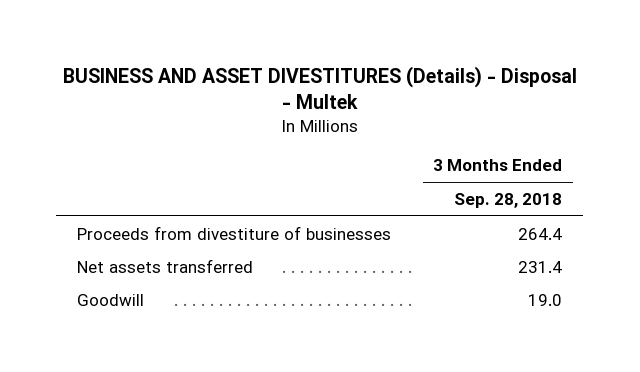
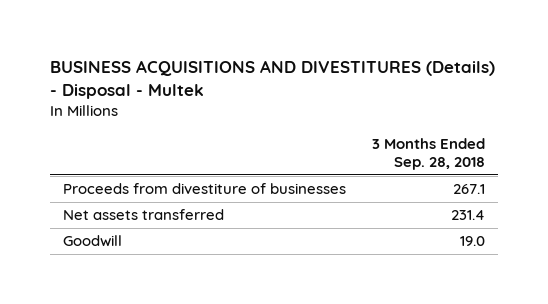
[62,65,577,109] BUSINESS AND ASSET DIVESTITURES (Details) - Disposal - Multek -> [49,59,495,99] BUSINESS ACQUISITIONS AND DIVESTITURES (Details) - Disposal - Multek
[518,227,563,240] 264.4 -> [452,184,485,195] 267.1

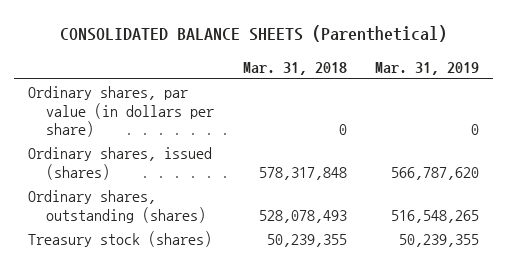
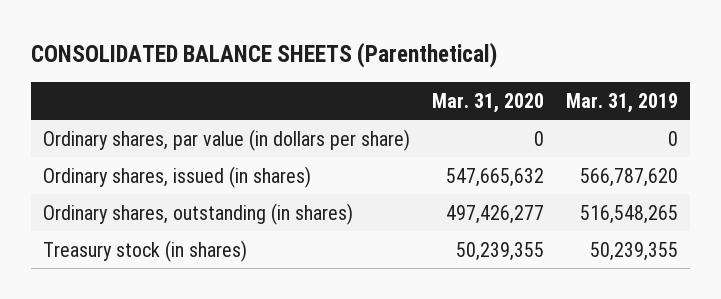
[242,61,347,75] Mar. 31, 2018 -> none
none -> [431,92,544,113] Mar. 31, 2020
[28,147,213,180] Ordinary shares, issued (shares) -> [42,165,311,188] Ordinary shares, issued (in shares)
[28,190,207,223] Ordinary shares, outstanding (shares) -> [42,202,353,225] Ordinary shares, outstanding (in shares)
[28,231,213,248] Treasury stock (shares) -> [42,239,247,262] Treasury stock (in shares)

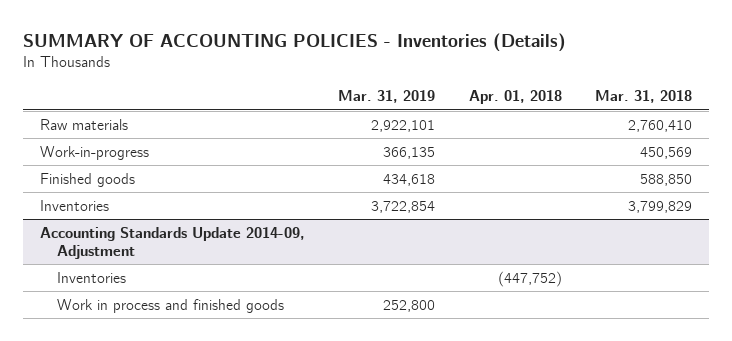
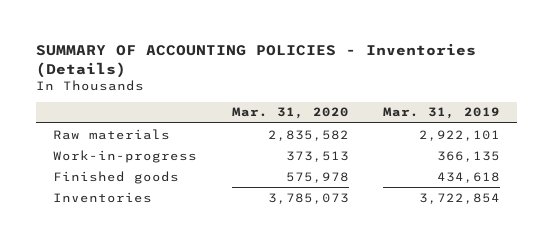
[468,90,562,105] Apr. 01, 2018 -> none
[595,90,693,104] Mar. 31, 2018 -> none
none -> [231,107,349,120] Mar. 31, 2020
[39,226,305,260] Accounting Standards Update 2014-09, Adjustment -> none
[57,271,127,283] Inventories -> none
[57,298,285,313] Work in process and finished goods -> none

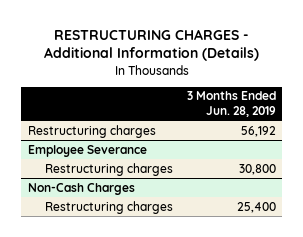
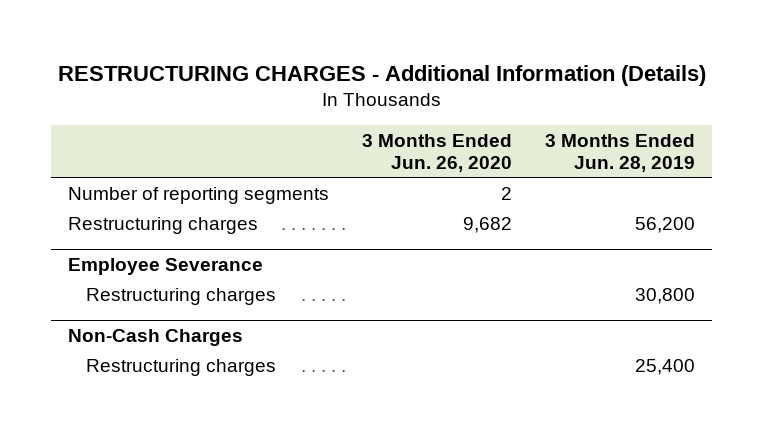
none -> [362,133,513,172] 3 Months Ended Jun. 26, 2020
none -> [68,186,330,204] Number of reporting segments
[240,125,276,137] 56,192 -> [635,216,696,233] 56,200

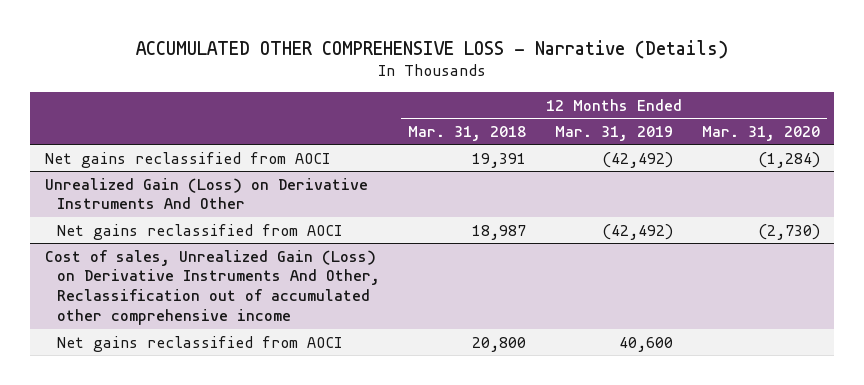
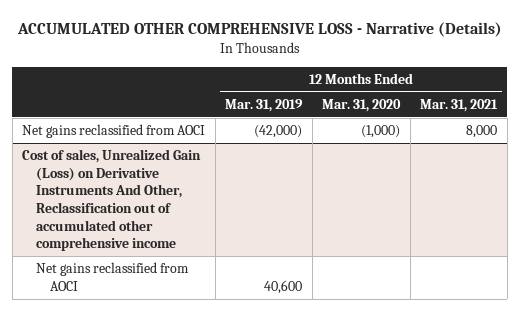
[408,125,527,141] Mar. 31, 2018 -> none
none -> [420,98,499,112] Mar. 31, 2021
[44,177,368,210] Unrealized Gain (Loss) on Derivative Instruments And Other -> none
[56,223,342,240] Net gains reclassified from AOCI -> none
[602,151,674,168] (42,492) -> [254,125,303,139] (42,000)
[757,151,820,168] (1,284) -> [361,125,401,139] (1,000)

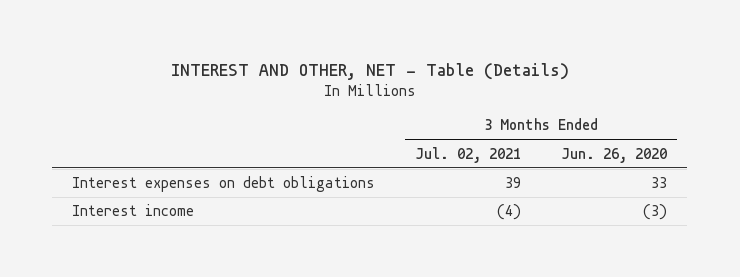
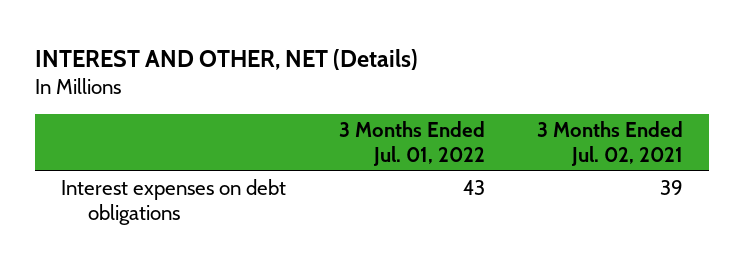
[170,62,569,80] INTEREST AND OTHER, NET - Table (Details) -> [34,48,418,70] INTEREST AND OTHER, NET (Details)
[561,147,668,163] Jun. 26, 2020 -> none
none -> [338,121,485,166] 3 Months Ended Jul. 01, 2022
[72,204,195,217] Interest income -> none

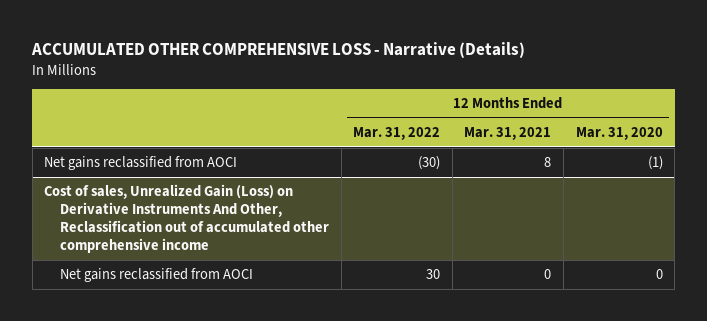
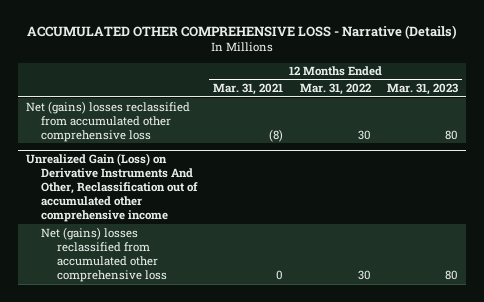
[575,127,663,141] Mar. 31, 2020 -> none
none -> [386,83,458,96] Mar. 31, 2023
[44,156,238,171] Net gains reclassified from AOCI -> [26,100,191,142] Net (gains) losses reclassified from accumulated other comprehensive loss
[418,156,441,171] (30) -> [357,129,371,140] 30
[544,157,552,168] 8 -> [269,128,284,142] (8)
[44,184,329,254] Cost of sales, Unrealized Gain (Loss) on Derivative Instruments And Other, Reclassification out of accumulated other comprehensive income -> [26,152,199,223] Unrealized Gain (Loss) on Derivative Instruments And Other, Reclassification out of accumulated other comprehensive income
[59,268,253,283] Net gains reclassified from AOCI -> [41,226,167,283] Net (gains) losses reclassified from accumulated other comprehensive loss

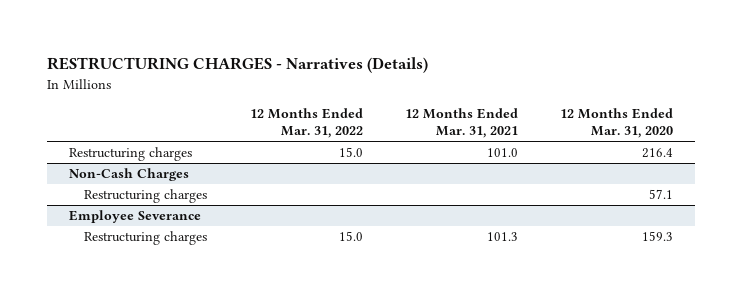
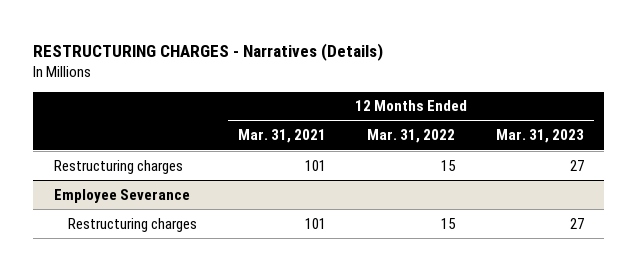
[560,108,674,139] 12 Months Ended Mar. 31, 2020 -> none
none -> [495,129,584,144] Mar. 31, 2023
[68,168,189,182] Non-Cash Charges -> none
[84,189,208,204] Restructuring charges -> none
[338,147,363,158] 15.0 -> [440,159,456,171] 15
[487,148,519,158] 101.0 -> [304,159,326,171] 101
[338,231,363,242] 15.0 -> [440,217,456,229] 15
[487,232,519,242] 101.3 -> [304,217,326,229] 101

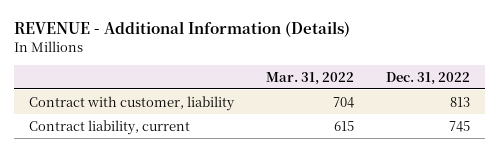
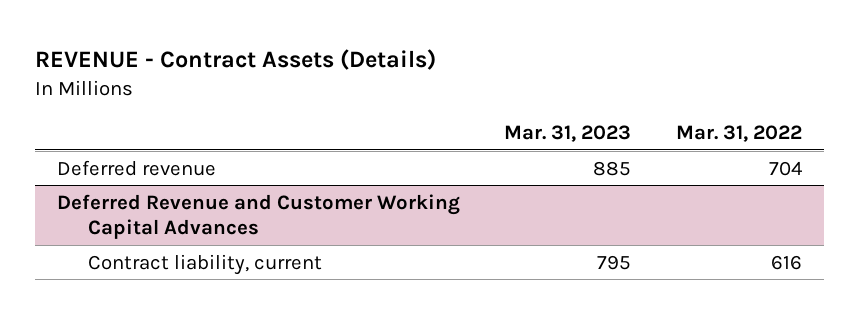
[13,21,350,38] REVENUE - Additional Information (Details) -> [35,49,437,71] REVENUE - Contract Assets (Details)
[385,71,470,85] Dec. 31, 2022 -> none
none -> [504,124,632,142] Mar. 31, 2023
[29,95,236,111] Contract with customer, liability -> [57,159,217,176] Deferred revenue
none -> [57,193,461,239] Deferred Revenue and Customer Working Capital Advances
[333,120,354,131] 615 -> [770,254,802,270] 616

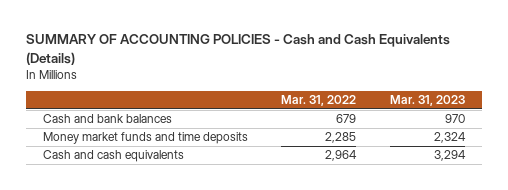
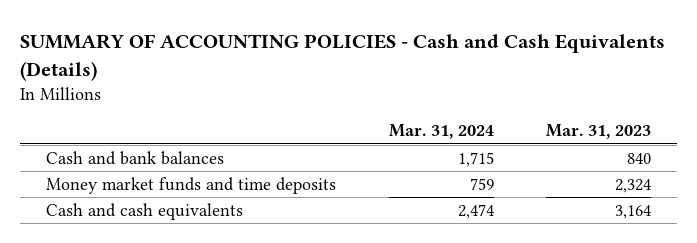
[281,95,357,107] Mar. 31, 2022 -> none
none -> [388,124,494,140] Mar. 31, 2024
[444,114,465,124] 970 -> [626,152,651,164] 840
[433,150,466,162] 3,294 -> [614,204,651,219] 3,164

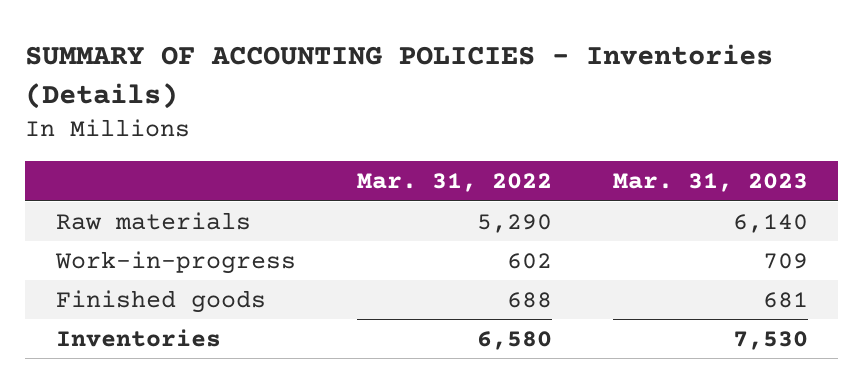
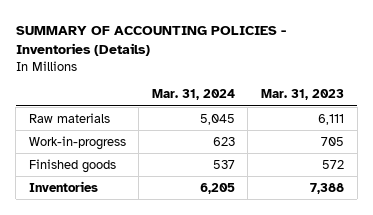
[356,173,552,193] Mar. 31, 2022 -> none
none -> [151,89,235,101] Mar. 31, 2024
[732,213,808,233] 6,140 -> [318,113,345,125] 6,111
[762,252,808,269] 709 -> [321,136,345,146] 705
[762,291,808,308] 681 -> [322,159,345,169] 572
[732,330,808,350] 7,530 -> [310,182,345,194] 7,388

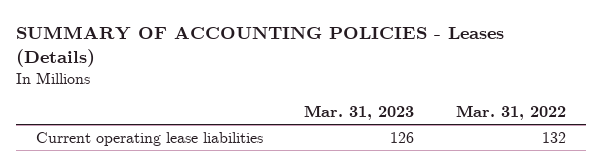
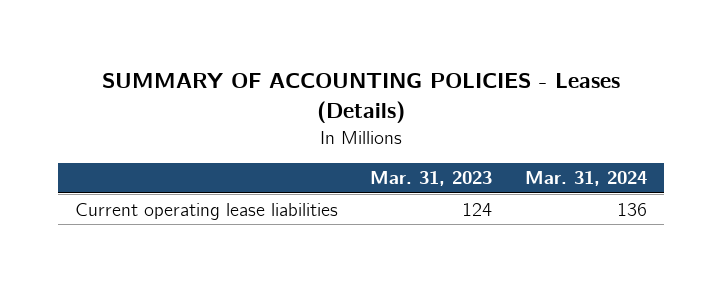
[455,105,566,121] Mar. 31, 2022 -> none
none -> [525,171,648,187] Mar. 31, 2024
[390,131,415,143] 126 -> [462,202,493,216] 124

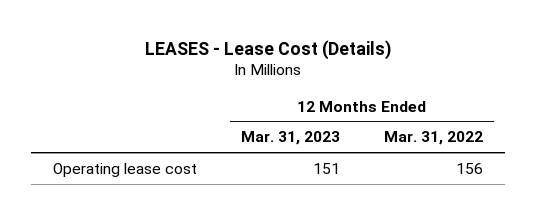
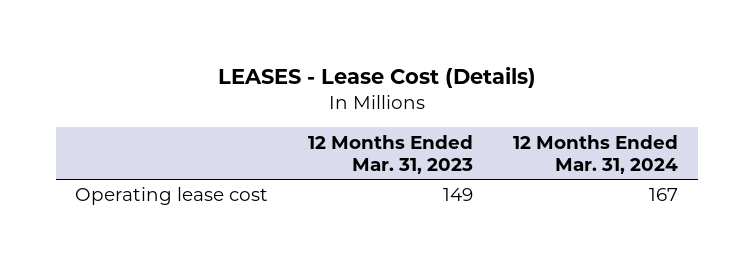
[384,131,484,146] Mar. 31, 2022 -> none
none -> [513,134,679,174] 12 Months Ended Mar. 31, 2024
[312,162,340,174] 151 -> [443,188,474,202] 149

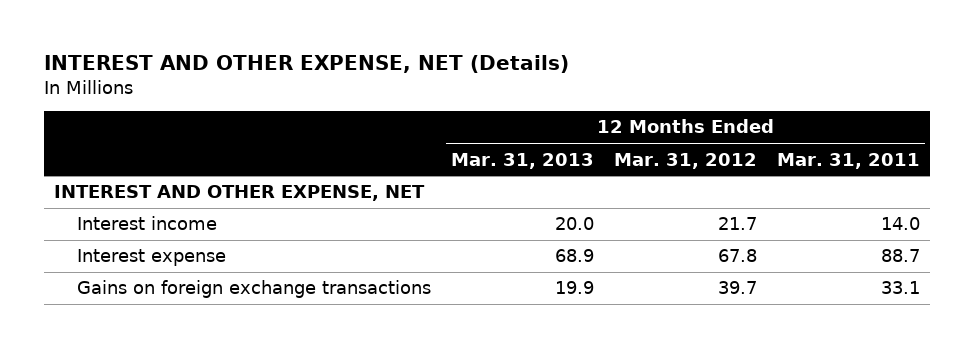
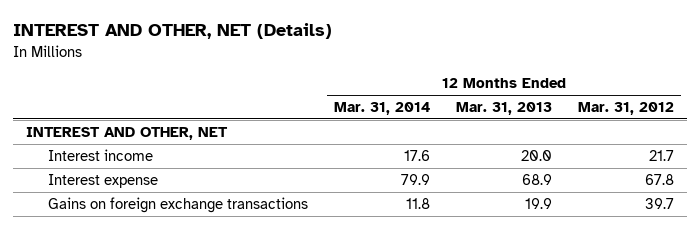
[43,55,569,74] INTEREST AND OTHER EXPENSE, NET (Details) -> [13,23,333,40] INTEREST AND OTHER, NET (Details)
[777,152,921,169] Mar. 31, 2011 -> none
none -> [333,101,430,115] Mar. 31, 2014
[53,185,425,202] INTEREST AND OTHER EXPENSE, NET -> [26,126,229,140] INTEREST AND OTHER, NET

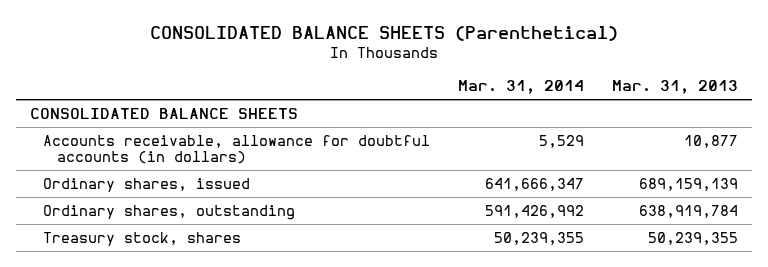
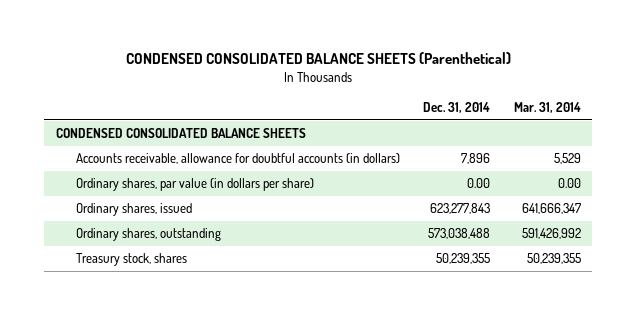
[149,25,618,41] CONSOLIDATED BALANCE SHEETS (Parenthetical) -> [126,52,512,65] CONDENSED CONSOLIDATED BALANCE SHEETS (Parenthetical)
[611,80,738,95] Mar. 31, 2013 -> none
none -> [423,102,491,114] Dec. 31, 2014
[29,107,298,119] CONSOLIDATED BALANCE SHEETS -> [55,128,306,139] CONDENSED CONSOLIDATED BALANCE SHEETS
none -> [75,178,314,192] Ordinary shares, par value (in dollars per share)

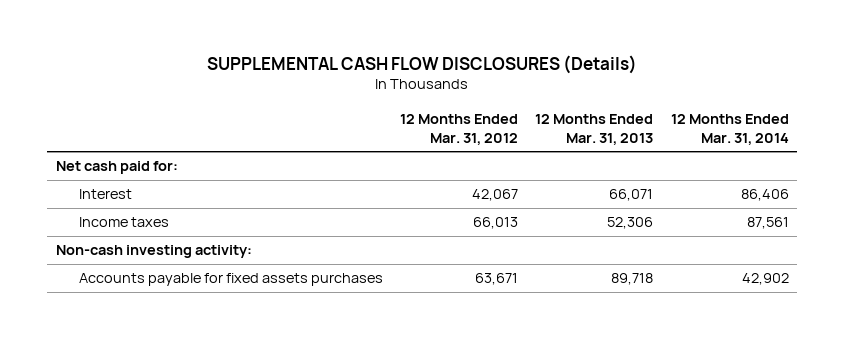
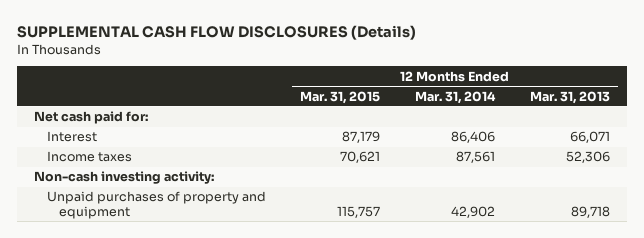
[399,113,518,145] 12 Months Ended Mar. 31, 2012 -> none
none -> [300,90,381,104] Mar. 31, 2015
[78,273,383,287] Accounts payable for fixed assets purchases -> [46,191,266,220] Unpaid purchases of property and equipment

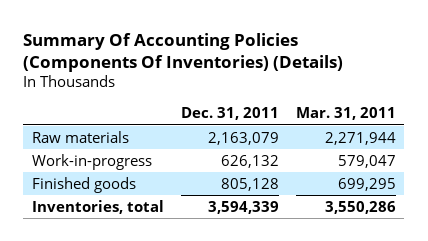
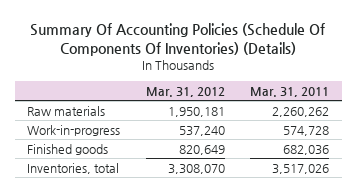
[23,32,344,72] Summary Of Accounting Policies (Components Of Inventories) (Details) -> [30,22,326,56] Summary Of Accounting Policies (Schedule Of Components Of Inventories) (Details)
[180,107,279,121] Dec. 31, 2011 -> none
none -> [145,87,225,98] Mar. 31, 2012
[324,131,396,145] 2,271,944 -> [272,106,330,117] 2,260,262
[337,154,396,168] 579,047 -> [283,125,330,136] 574,728
[337,177,396,191] 699,295 -> [283,144,330,155] 682,036
[324,200,396,214] 3,550,286 -> [272,163,330,174] 3,517,026

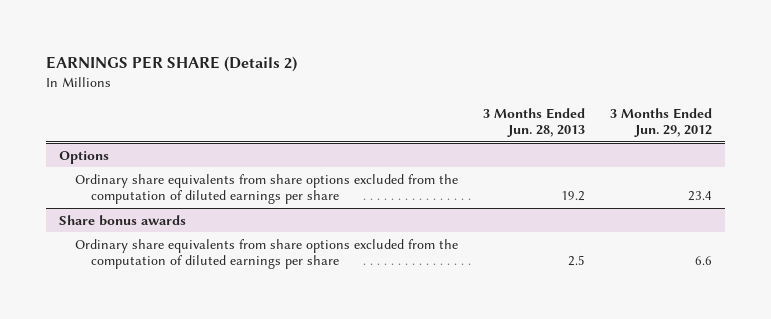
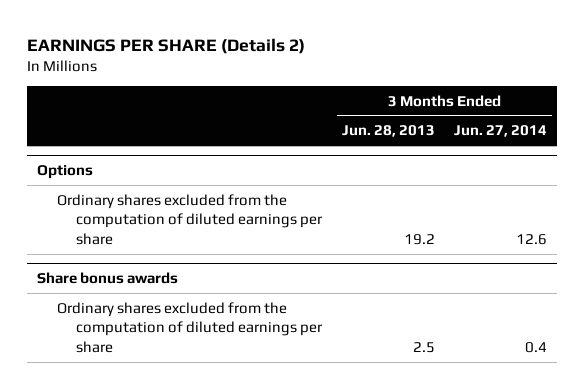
[610,107,713,138] 3 Months Ended Jun. 29, 2012 -> none
none -> [454,125,548,138] Jun. 27, 2014
[75,173,459,205] Ordinary share equivalents from share options excluded from the computation of diluted earnings per share -> [56,193,324,245] Ordinary shares excluded from the computation of diluted earnings per share
[75,238,459,270] Ordinary share equivalents from share options excluded from the computation of diluted earnings per share -> [56,301,324,353] Ordinary shares excluded from the computation of diluted earnings per share

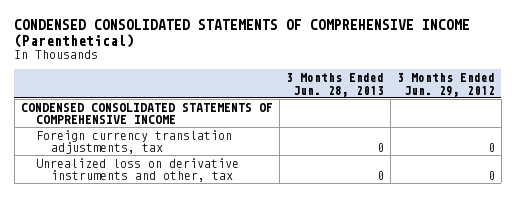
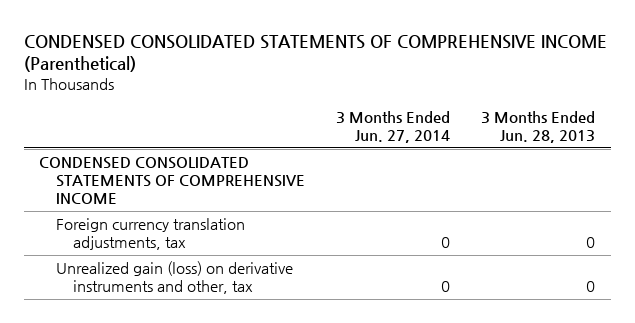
[396,72,495,97] 3 Months Ended Jun. 29, 2012 -> none
none -> [336,110,451,143] 3 Months Ended Jun. 27, 2014
[35,157,239,183] Unrealized loss on derivative instruments and other, tax -> [56,261,294,295] Unrealized gain (loss) on derivative instruments and other, tax

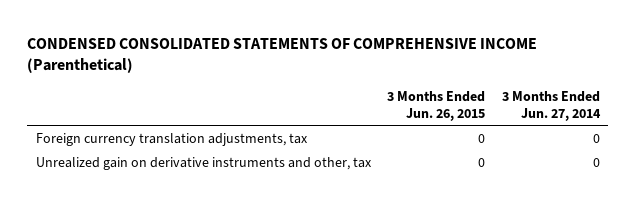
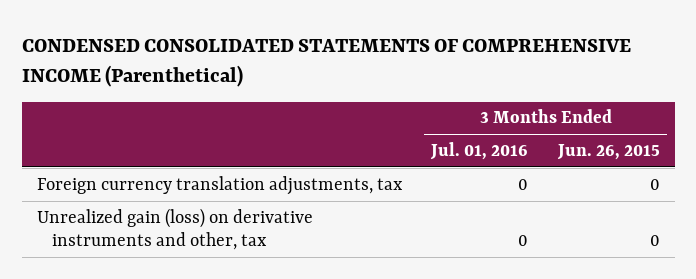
[501,90,601,121] 3 Months Ended Jun. 27, 2014 -> none
none -> [430,141,529,160] 3 Months Ended Jul. 01, 2016
[35,156,372,170] Unrealized gain on derivative instruments and other, tax -> [36,207,313,251] Unrealized gain (loss) on derivative instruments and other, tax

